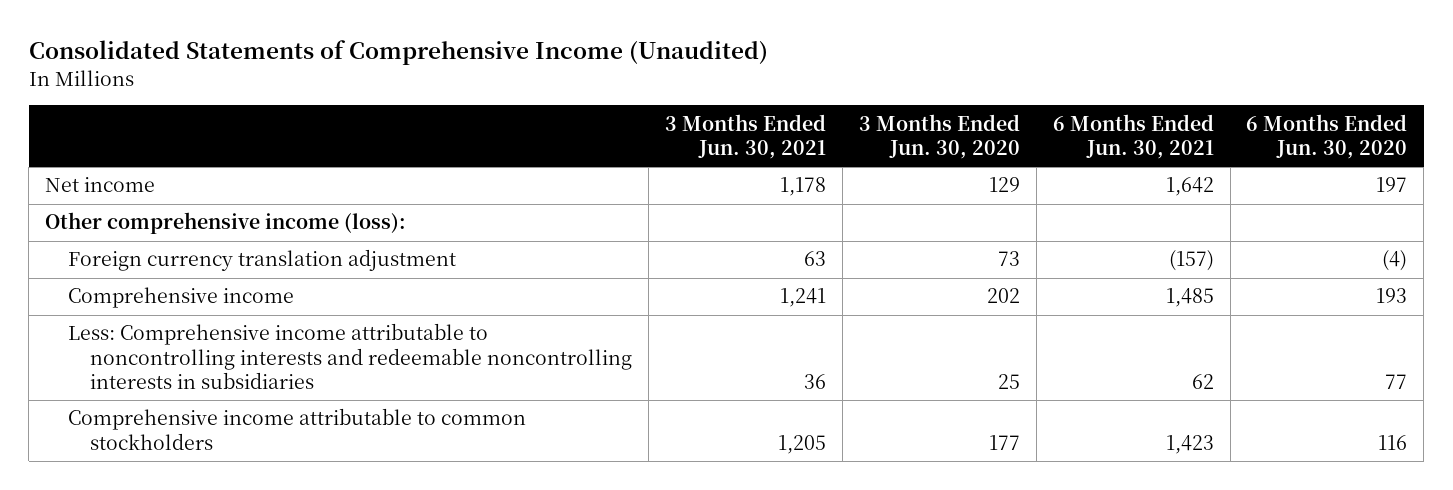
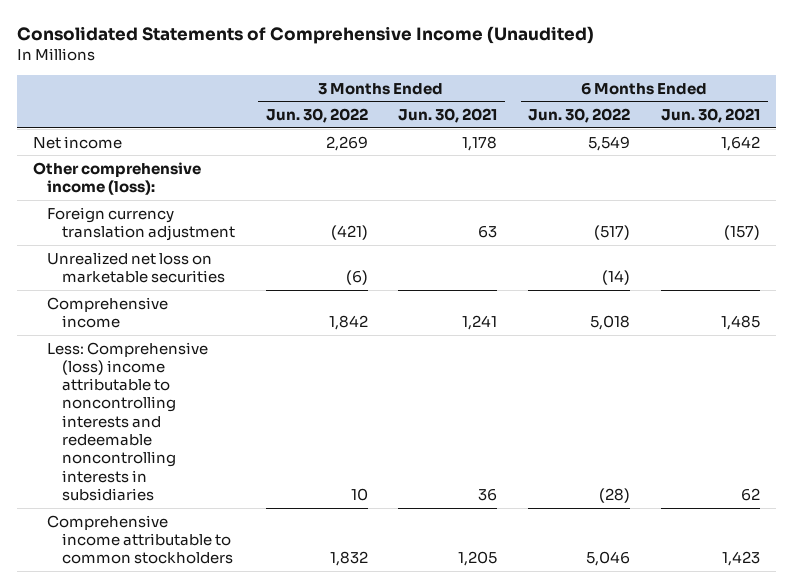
[858,113,1020,159] 3 Months Ended Jun. 30, 2020 -> none
[1246,113,1408,159] 6 Months Ended Jun. 30, 2020 -> none
none -> [265,108,368,124] Jun. 30, 2022
none -> [528,108,631,124] Jun. 30, 2022
none -> [47,251,225,283] Unrealized net loss on marketable securities
[67,323,633,389] Less: Comprehensive income attributable to noncontrolling interests and redeemable noncontrolling interests in subsidiaries -> [47,341,209,501] Less: Comprehensive (loss) income attributable to noncontrolling interests and redeemable noncontrolling interests in subsidiaries

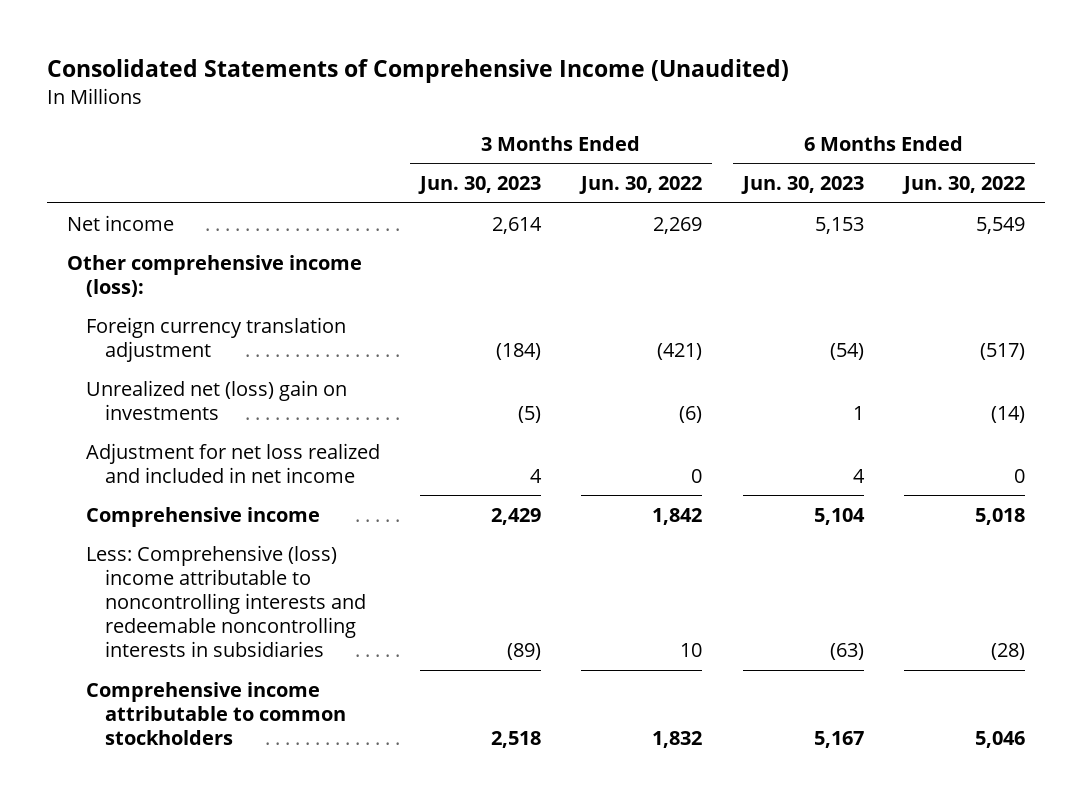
[398,108,498,124] Jun. 30, 2021 -> none
[661,108,761,124] Jun. 30, 2021 -> none
none -> [418,175,542,194] Jun. 30, 2023
none -> [740,175,864,194] Jun. 30, 2023
[47,251,225,283] Unrealized net loss on marketable securities -> [86,379,348,420] Unrealized net (loss) gain on investments
none -> [86,442,381,483] Adjustment for net loss realized and included in net income

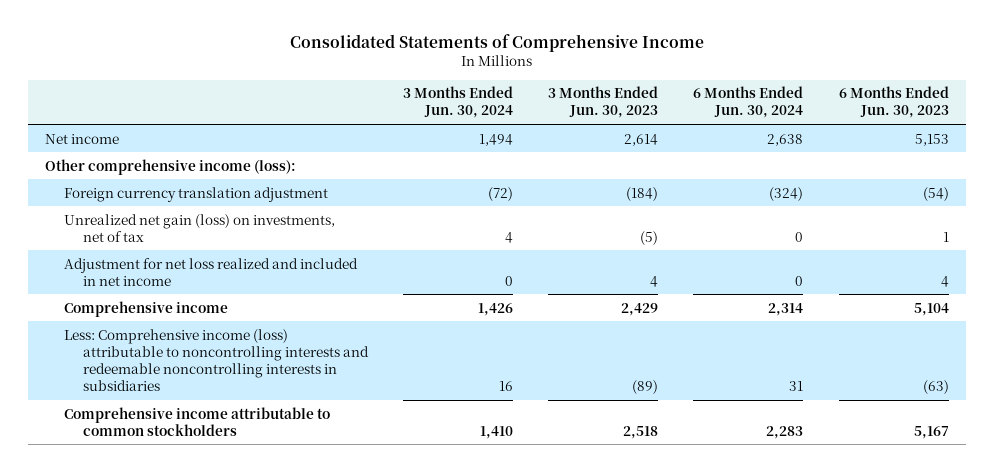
[46,59,789,84] Consolidated Statements of Comprehensive Income (Unaudited) -> [289,34,704,53] Consolidated Statements of Comprehensive Income
[579,175,703,194] Jun. 30, 2022 -> none
[901,175,1025,194] Jun. 30, 2022 -> none
none -> [403,86,514,119] 3 Months Ended Jun. 30, 2024
none -> [693,86,804,119] 6 Months Ended Jun. 30, 2024
[86,379,348,420] Unrealized net (loss) gain on investments -> [64,213,336,242] Unrealized net gain (loss) on investments, net of tax
[86,544,367,658] Less: Comprehensive (loss) income attributable to noncontrolling interests and redeemable noncontrolling interests in subsidiaries -> [64,328,369,391] Less: Comprehensive income (loss) attributable to noncontrolling interests and redeemable noncontrolling interests in subsidiaries

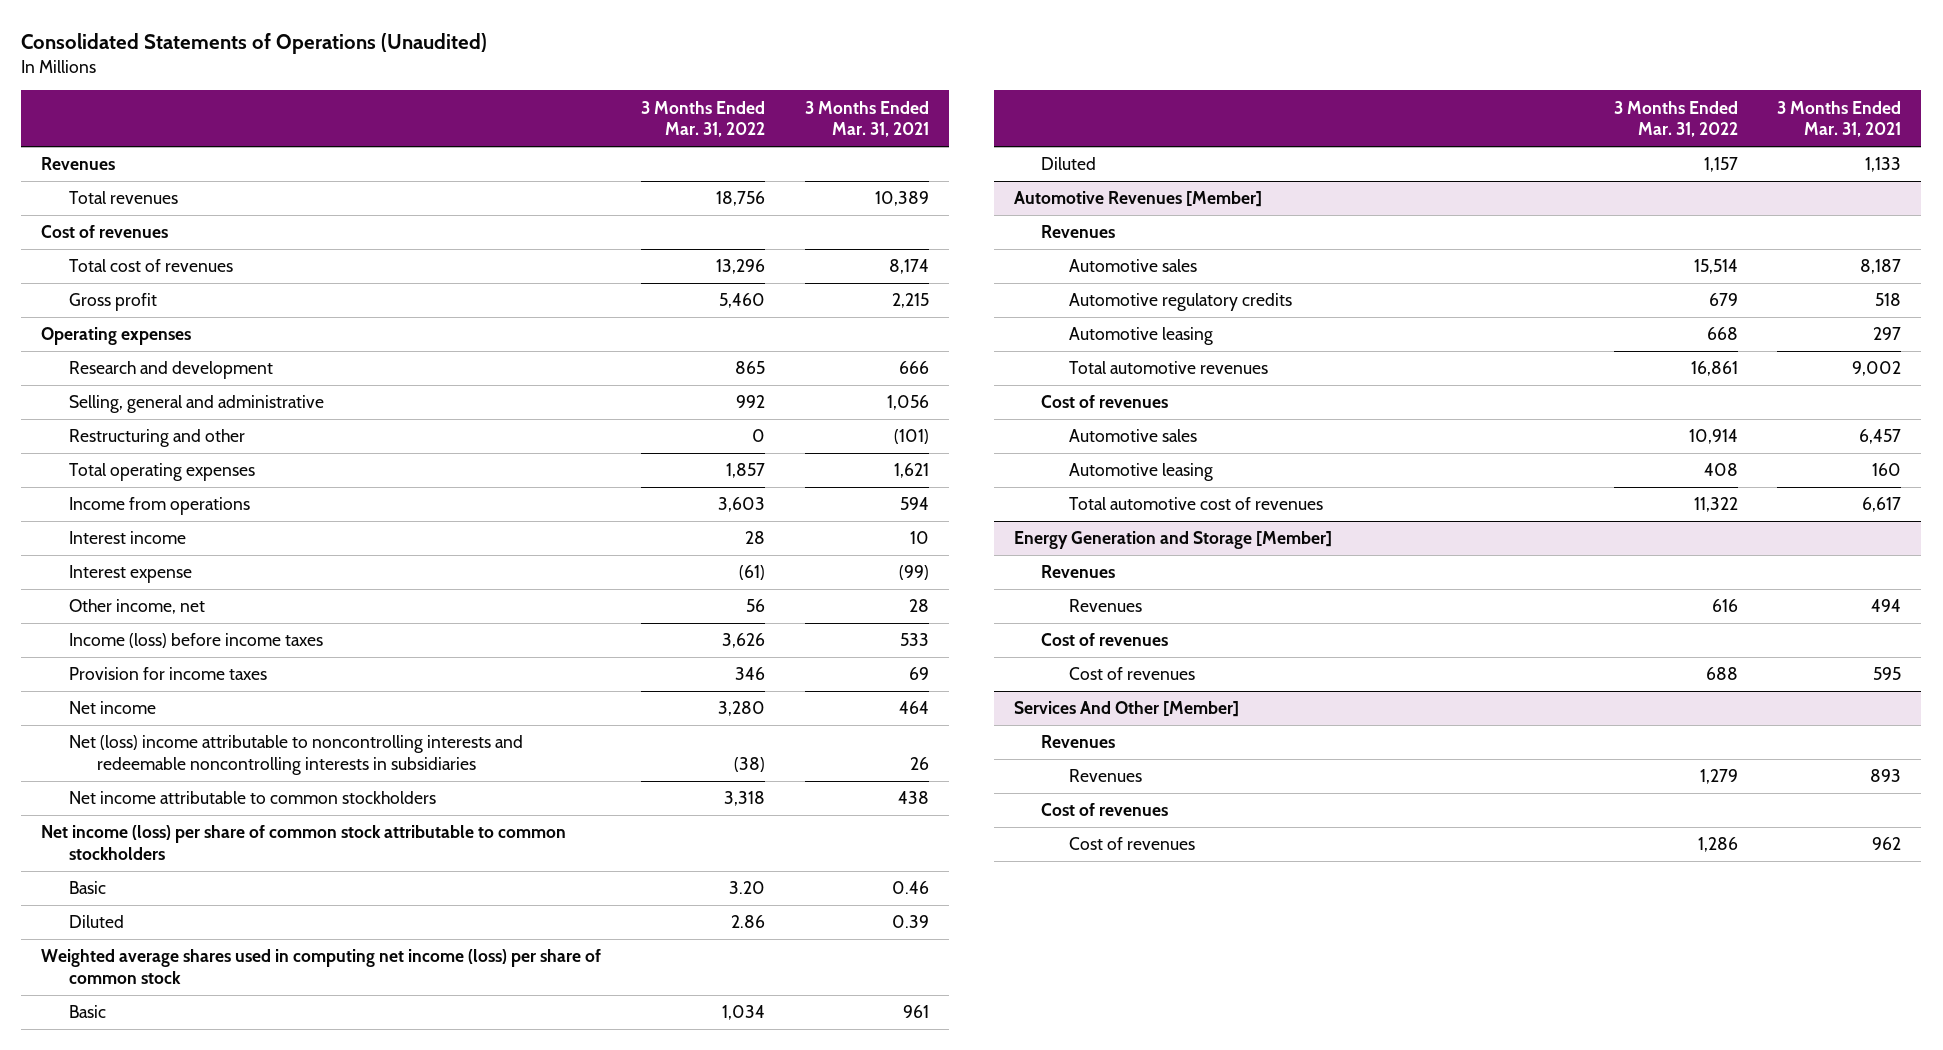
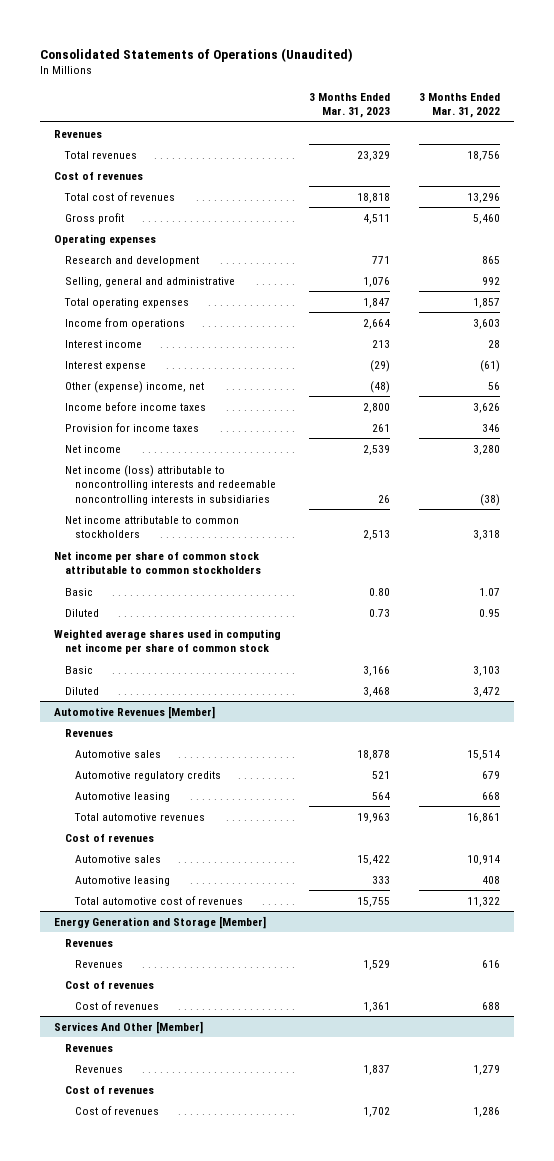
[805,100,930,138] 3 Months Ended Mar. 31, 2021 -> none
none -> [309,92,391,119] 3 Months Ended Mar. 31, 2023
[68,429,245,448] Restructuring and other -> none
[68,599,205,615] Other income, net -> [64,380,204,393] Other (expense) income, net
[68,633,323,649] Income (loss) before income taxes -> [64,401,206,411] Income before income taxes
[68,735,523,775] Net (loss) income attributable to noncontrolling interests and redeemable noncontrolling interests in subsidiaries -> [64,464,277,505] Net income (loss) attributable to noncontrolling interests and redeemable noncontrolling interests in subsidiaries
[41,825,567,860] Net income (loss) per share of common stock attributable to common stockholders -> [54,550,261,575] Net income per share of common stock attributable to common stockholders
[729,881,766,895] 3.20 -> [478,587,500,596] 1.07
[731,915,766,929] 2.86 -> [478,608,500,617] 0.95
[41,949,602,984] Weighted average shares used in computing net income (loss) per share of common stock -> [54,628,282,655] Weighted average shares used in computing net income per share of common stock
[722,1005,766,1021] 1,034 -> [472,665,500,676] 3,103
[1703,157,1738,173] 1,157 -> [472,686,500,697] 3,472

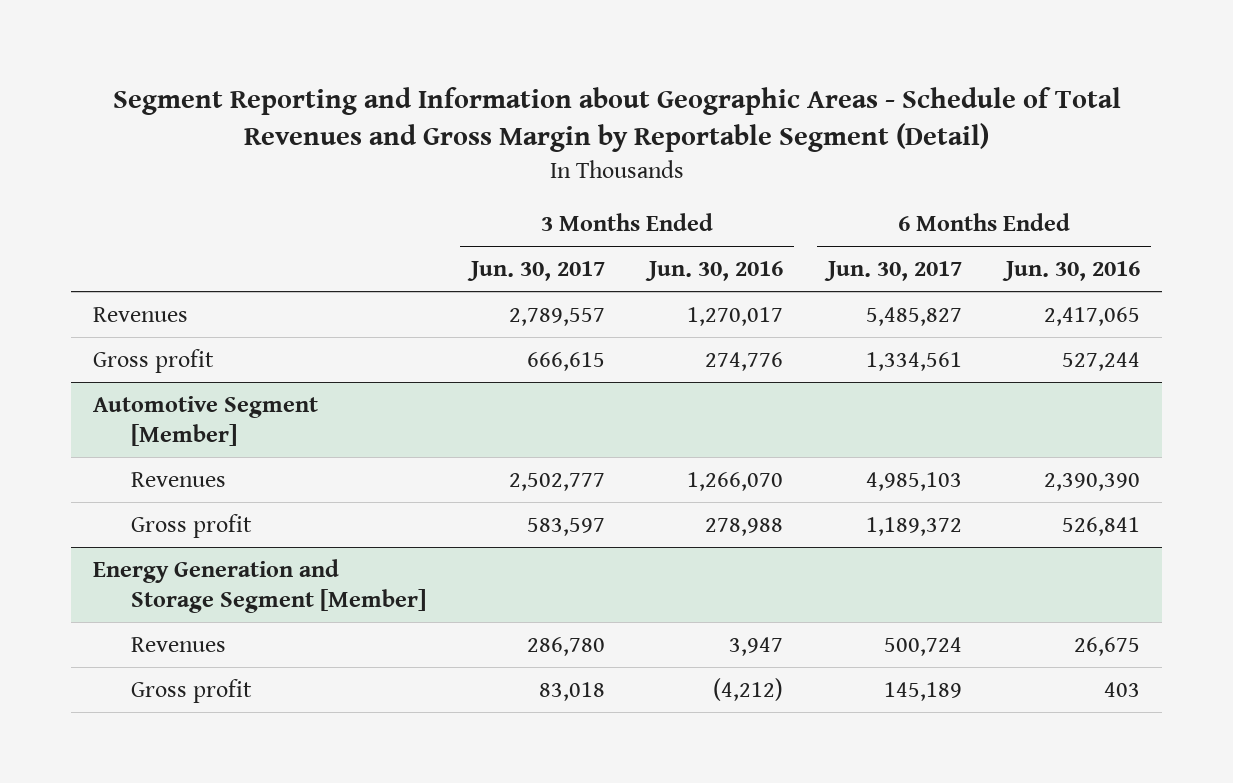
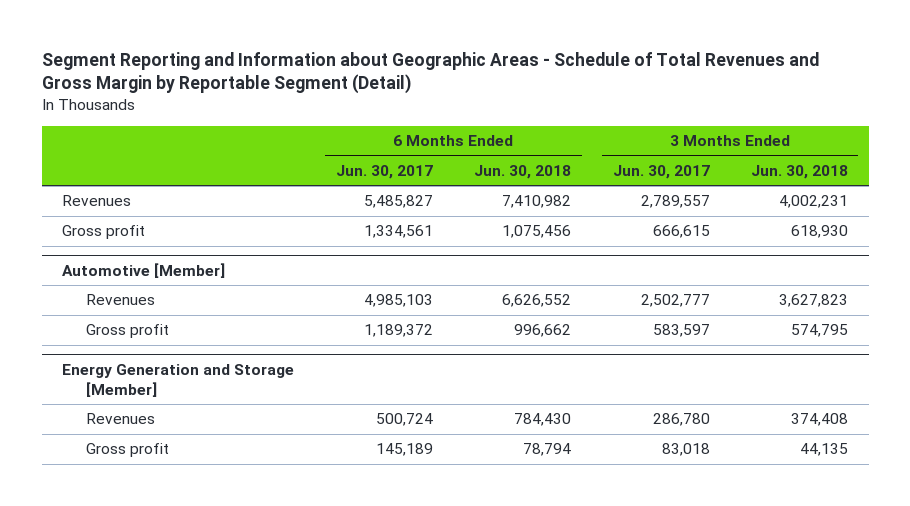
[645,261,784,282] Jun. 30, 2016 -> none
[1002,261,1141,282] Jun. 30, 2016 -> none
none -> [474,164,572,179] Jun. 30, 2018
none -> [750,164,848,179] Jun. 30, 2018
[93,395,319,446] Automotive Segment [Member] -> [62,263,226,279] Automotive [Member]
[93,558,427,613] Energy Generation and Storage Segment [Member] -> [62,364,295,397] Energy Generation and Storage [Member]

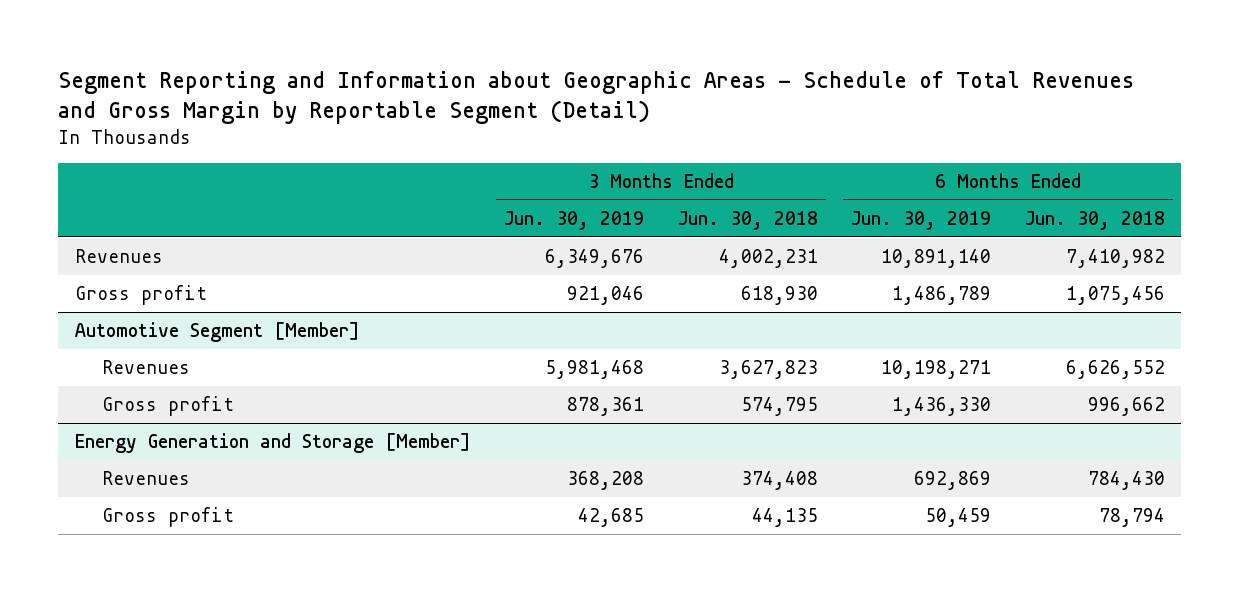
[335,164,433,179] Jun. 30, 2017 -> none
[612,164,710,179] Jun. 30, 2017 -> none
none -> [504,210,645,230] Jun. 30, 2019
none -> [851,210,992,230] Jun. 30, 2019
[62,263,226,279] Automotive [Member] -> [75,322,361,343] Automotive Segment [Member]

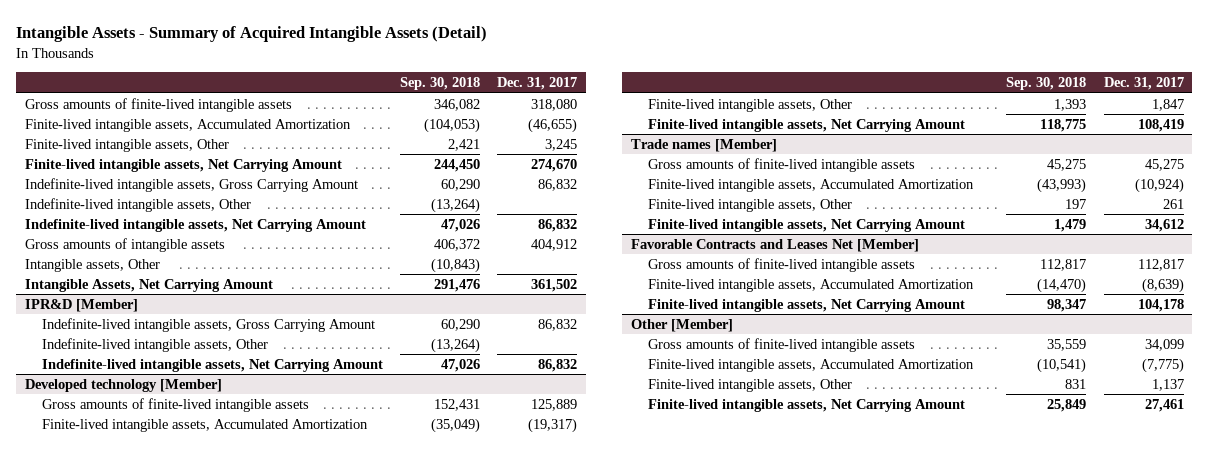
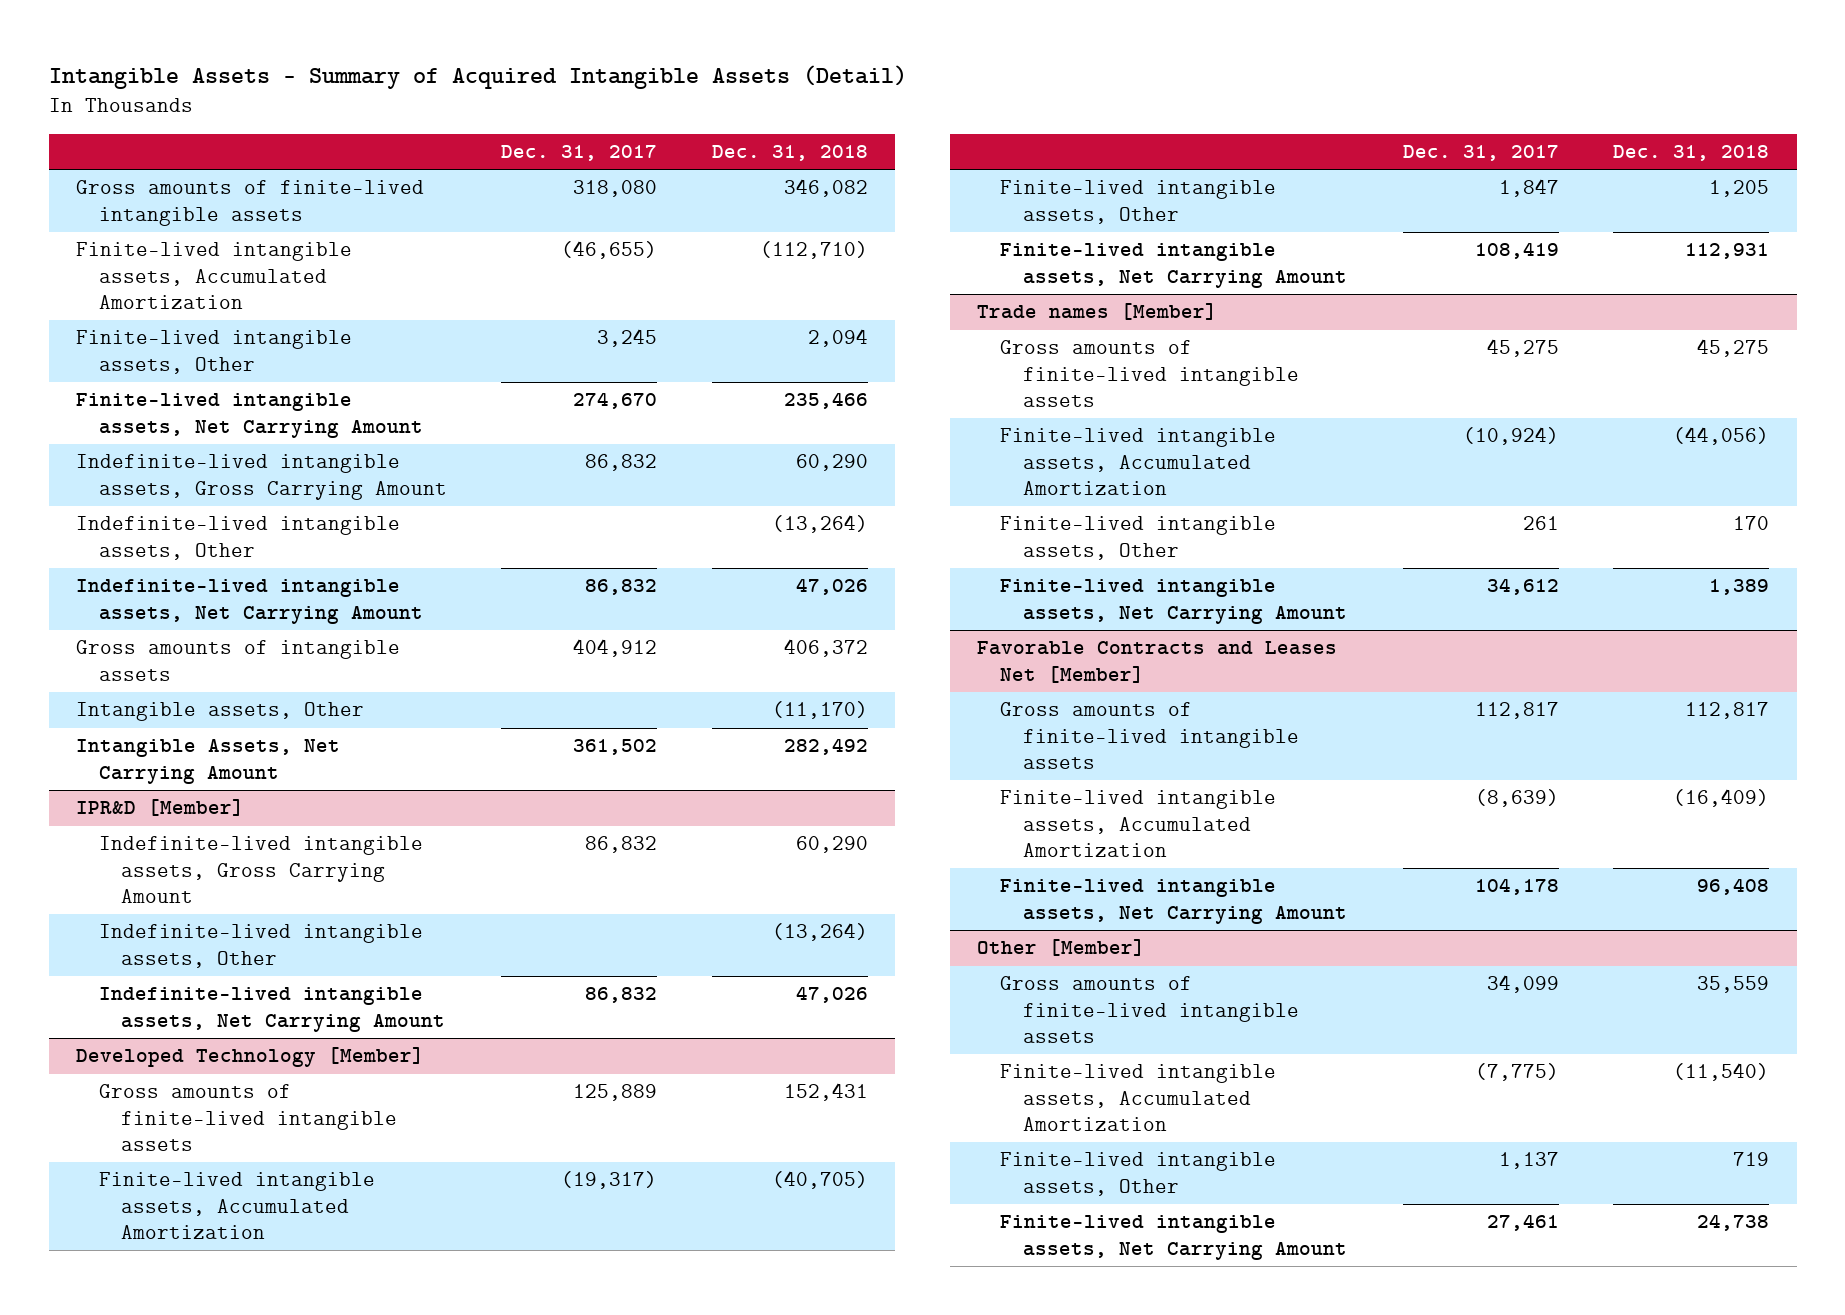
[400,77,481,91] Sep. 30, 2018 -> none
none -> [711,145,868,162] Dec. 31, 2018
[24,378,222,392] Developed technology [Member] -> [75,1047,424,1068] Developed Technology [Member]

